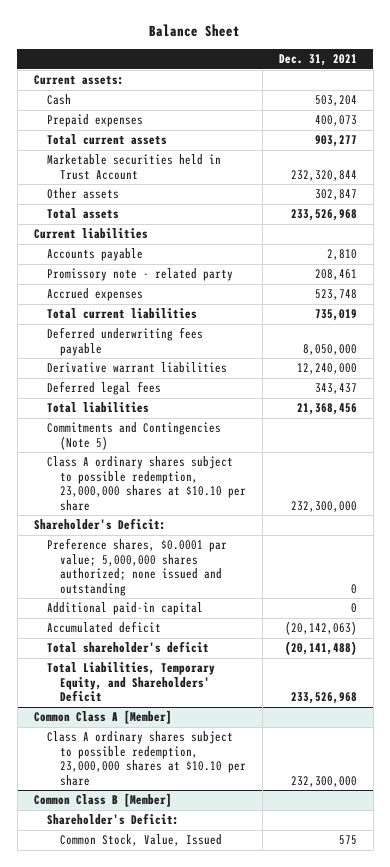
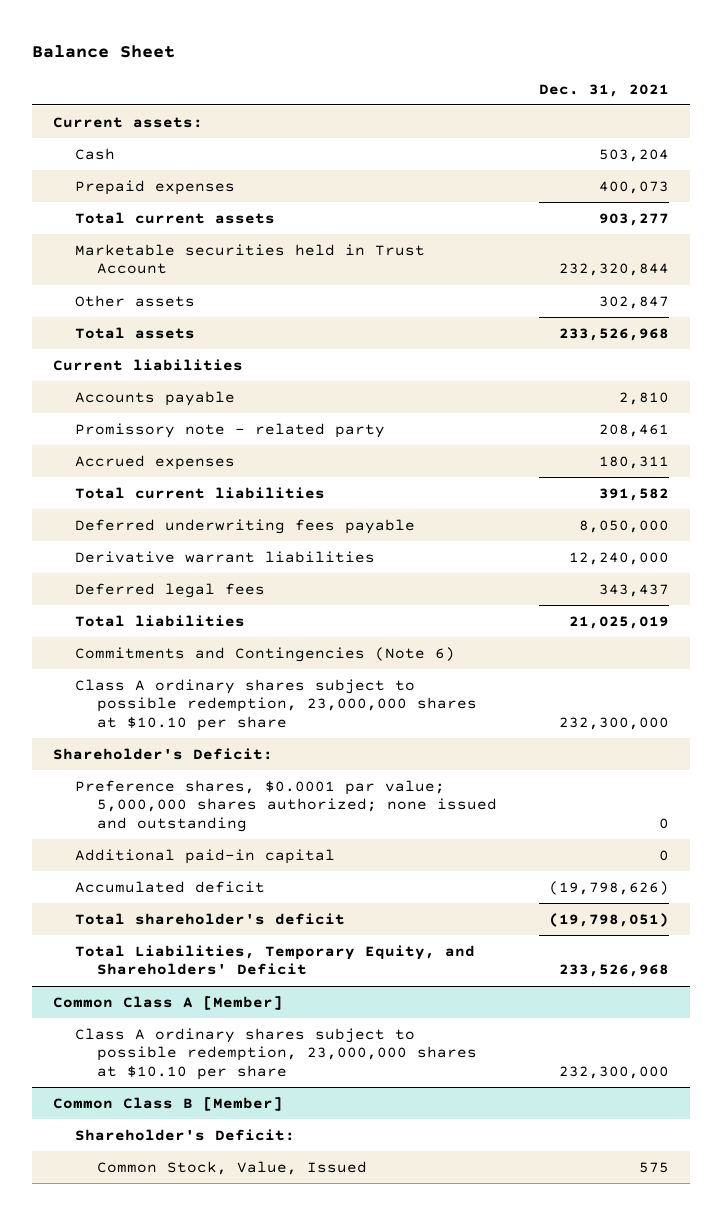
[314,289,357,301] 523,748 -> [598,455,669,469] 180,311
[314,309,357,322] 735,019 -> [598,487,669,501] 391,582
[296,403,357,416] 21,368,456 -> [568,615,669,629] 21,025,019
[46,422,221,450] Commitments and Contingencies (Note 5) -> [74,646,455,662] Commitments and Contingencies (Note 6)
[284,621,357,636] (20,142,063) -> [548,880,669,895] (19,798,626)
[284,641,357,656] (20,141,488) -> [548,912,669,927] (19,798,051)

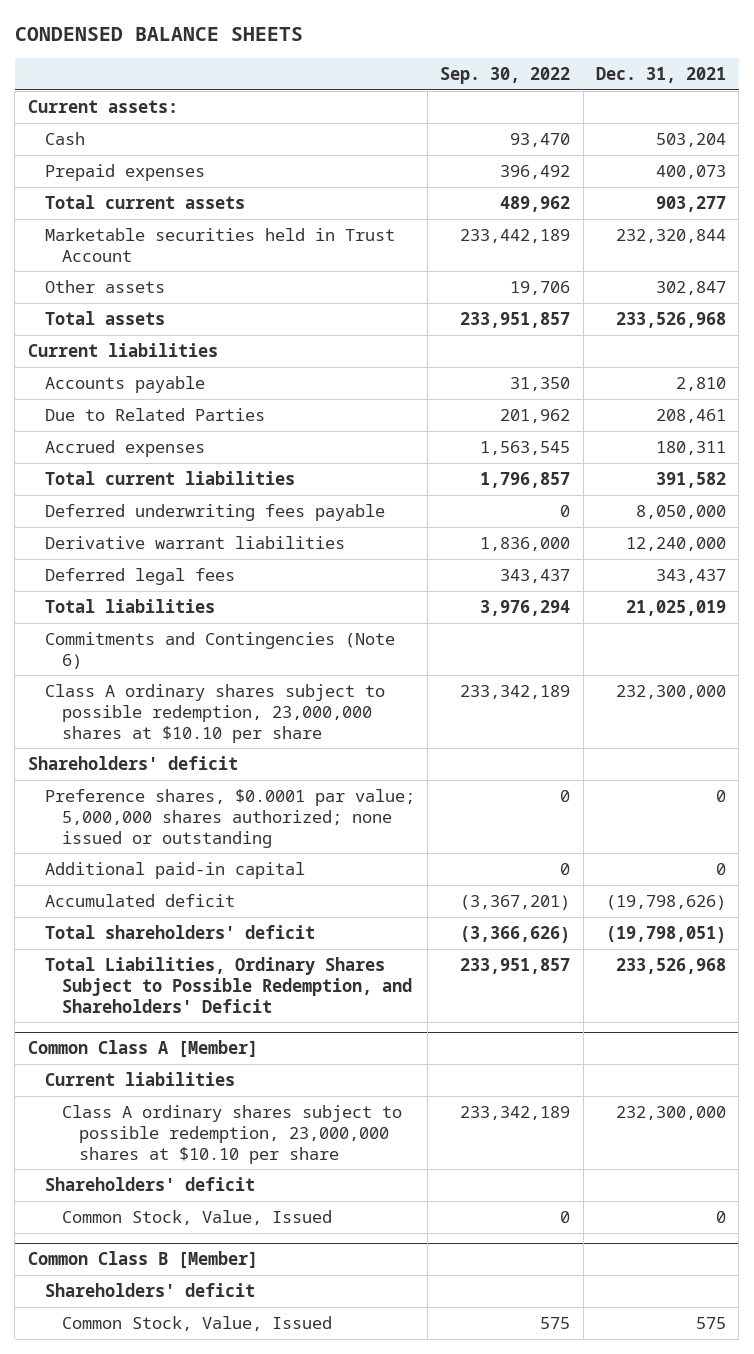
[32,45,176,59] Balance Sheet -> [14,27,303,42] CONDENSED BALANCE SHEETS
none -> [440,67,571,85] Sep. 30, 2022
[74,422,385,438] Promissory note - related party -> [44,407,265,421] Due to Related Parties
[53,747,274,760] Shareholder's Deficit: -> [27,755,238,770] Shareholders' deficit
[74,779,497,833] Preference shares, $0.0001 par value; 5,000,000 shares authorized; none issued and outstanding -> [44,788,415,848] Preference shares, $0.0001 par value; 5,000,000 shares authorized; none issued or outstanding
[74,912,345,925] Total shareholder's deficit -> [44,924,315,939] Total shareholders' deficit
[74,944,475,976] Total Liabilities, Temporary Equity, and Shareholders' Deficit -> [44,956,413,1013] Total Liabilities, Ordinary Shares Subject to Possible Redemption, and Shareholders' Deficit
none -> [44,1071,235,1086] Current liabilities
none -> [44,1176,255,1191] Shareholders' deficit
none -> [62,1209,333,1225] Common Stock, Value, Issued
[74,1128,295,1141] Shareholder's Deficit: -> [44,1282,255,1297] Shareholders' deficit

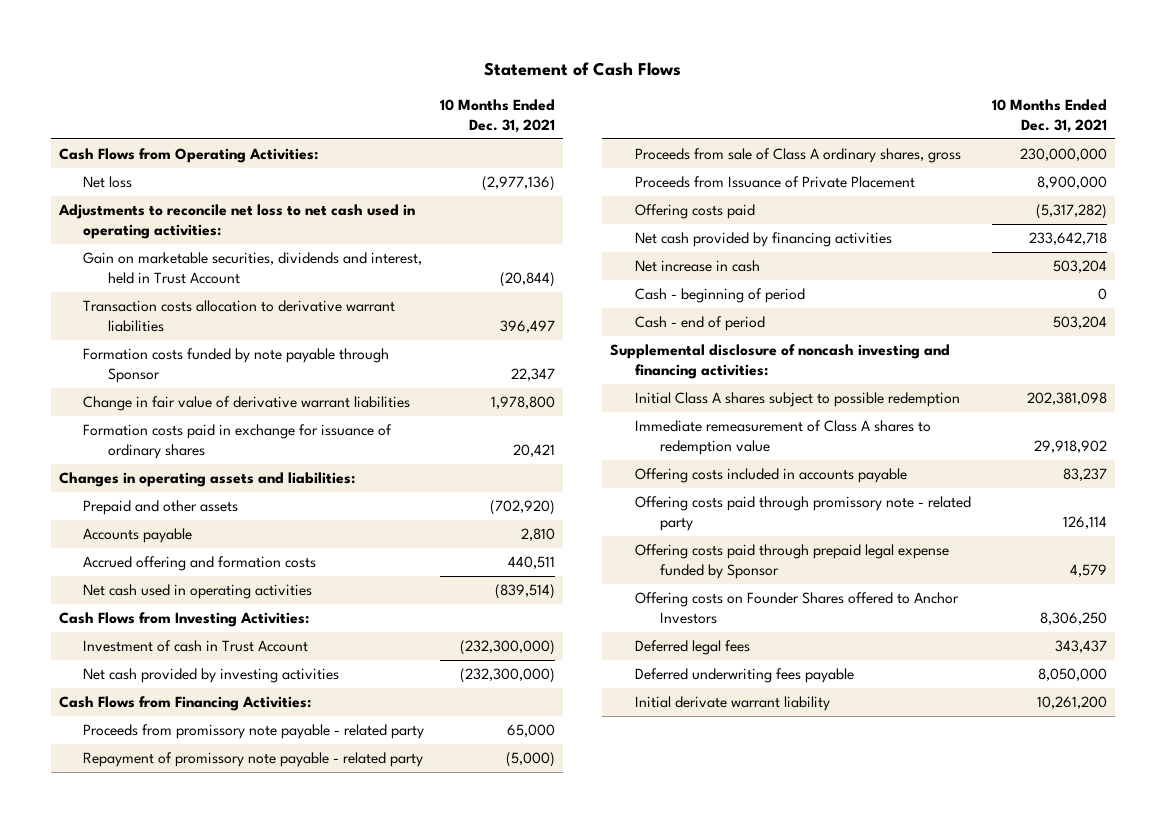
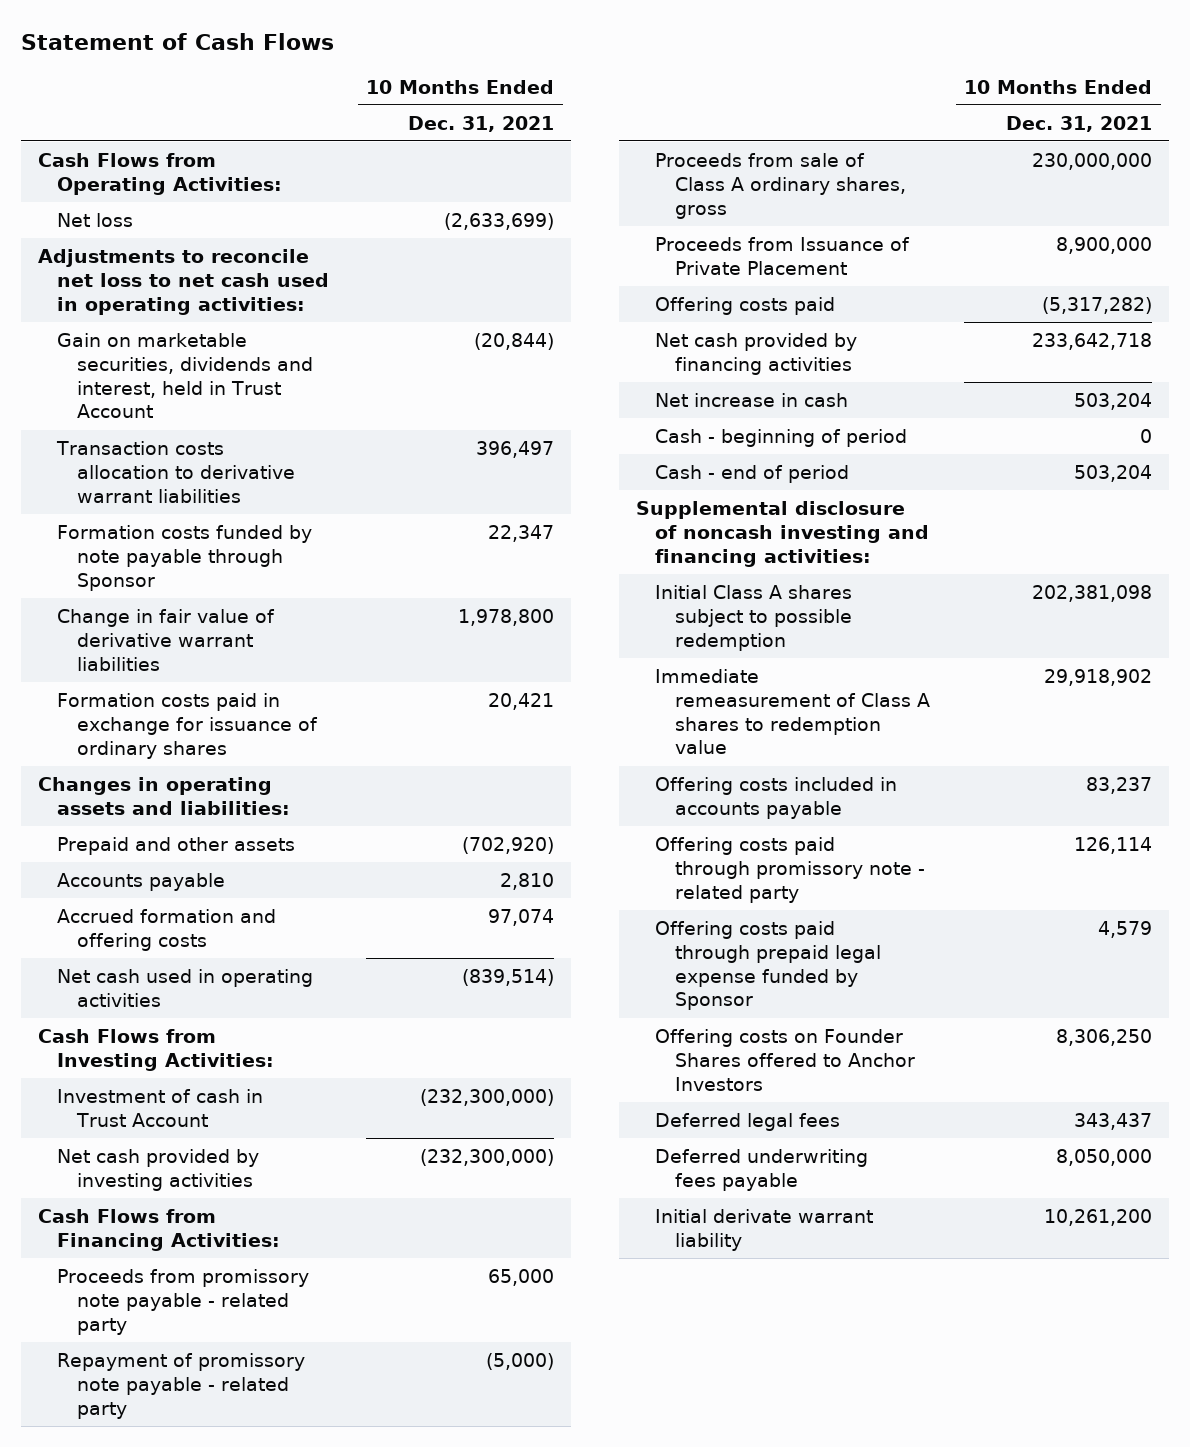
[482,175,556,191] (2,977,136) -> [444,212,555,230] (2,633,699)
[83,555,317,571] Accrued offering and formation costs -> [57,908,277,951] Accrued formation and offering costs
[508,555,556,569] 440,511 -> [488,908,555,926] 97,074

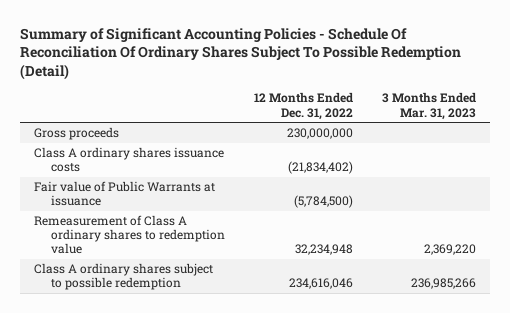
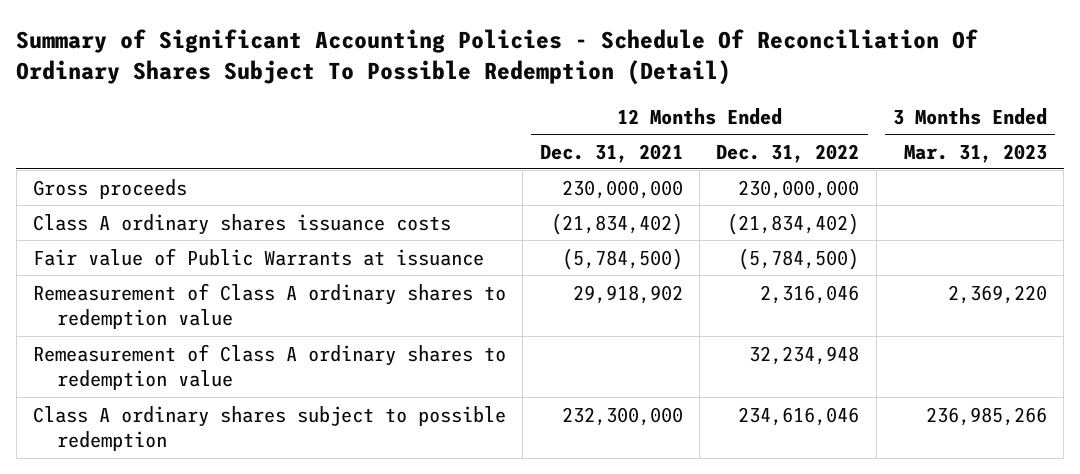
none -> [539,143,683,163] Dec. 31, 2021
[294,244,353,256] 32,234,948 -> [760,284,860,304] 2,316,046
none -> [33,343,507,391] Remeasurement of Class A ordinary shares to redemption value

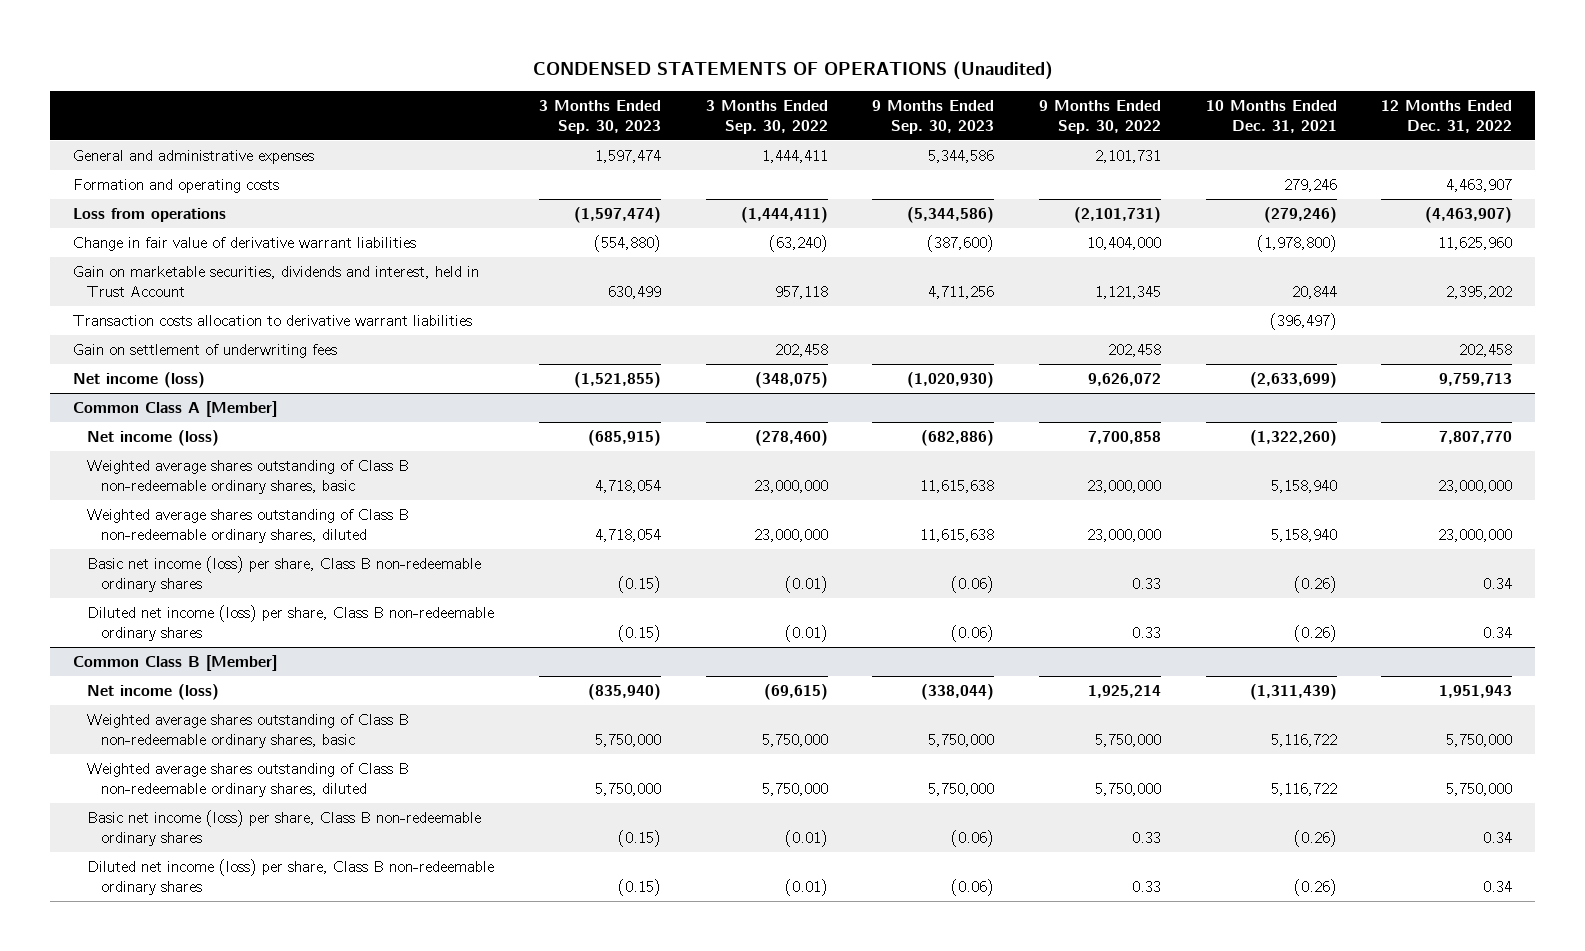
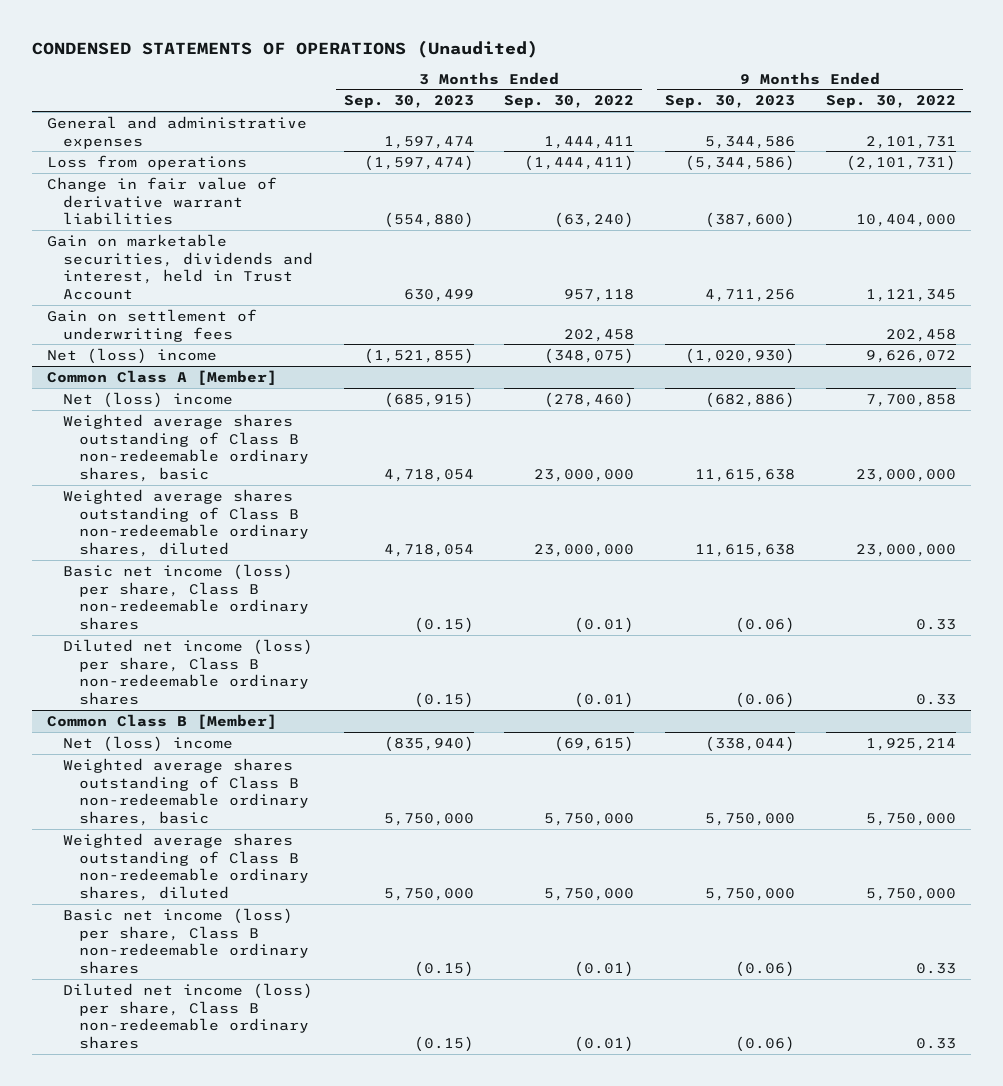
[1205,99,1337,133] 10 Months Ended Dec. 31, 2021 -> none
[1381,99,1513,133] 12 Months Ended Dec. 31, 2022 -> none
[72,178,279,193] Formation and operating costs -> none
[72,314,472,326] Transaction costs allocation to derivative warrant liabilities -> none
[72,371,205,388] Net income (loss) -> [47,347,218,364] Net (loss) income
[87,429,220,446] Net income (loss) -> [63,391,234,408] Net (loss) income
[87,683,220,700] Net income (loss) -> [63,735,234,752] Net (loss) income

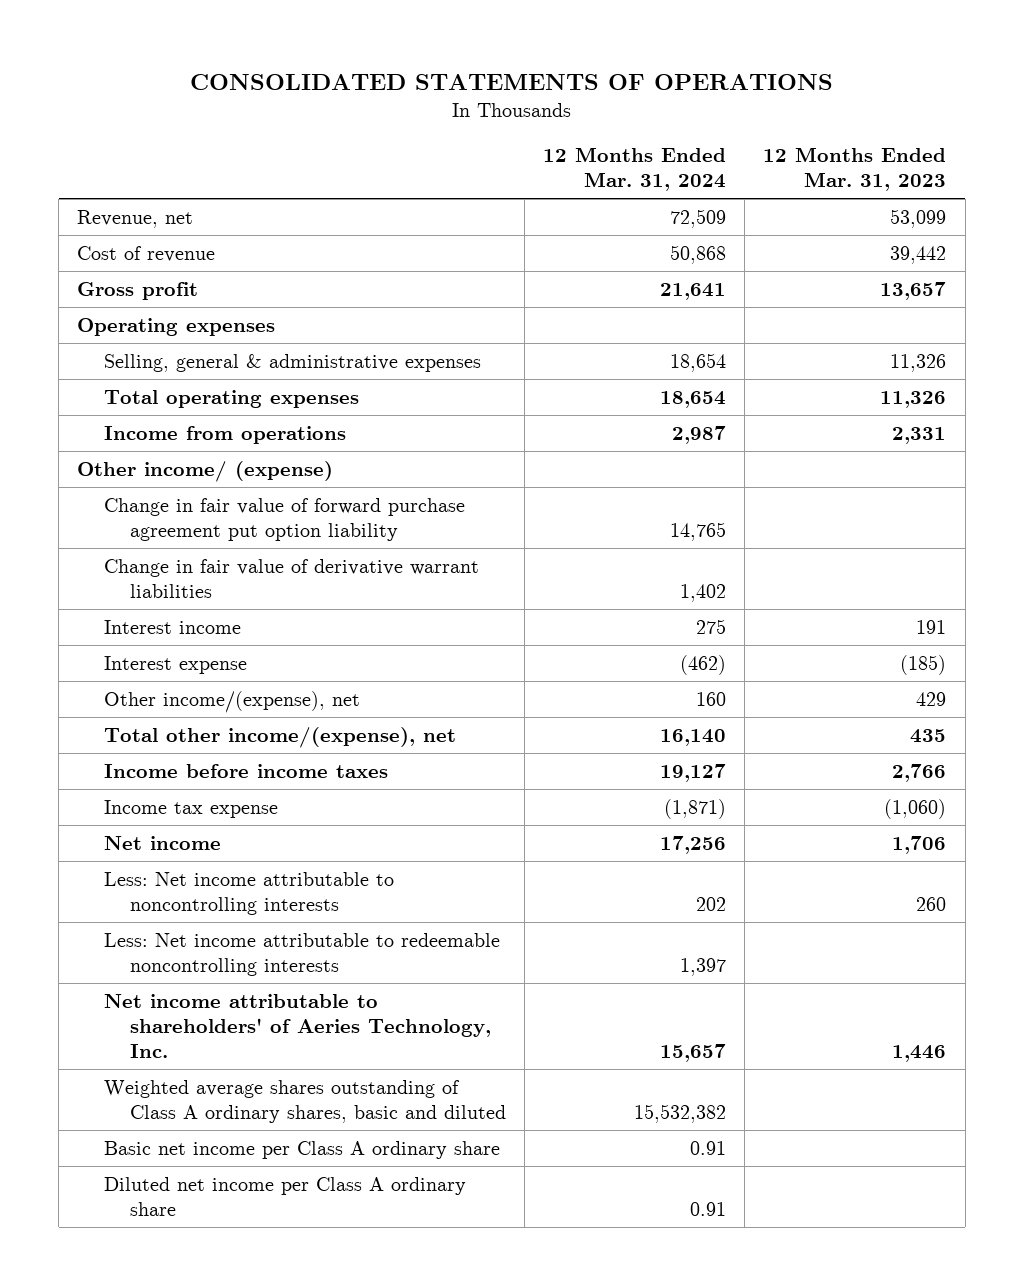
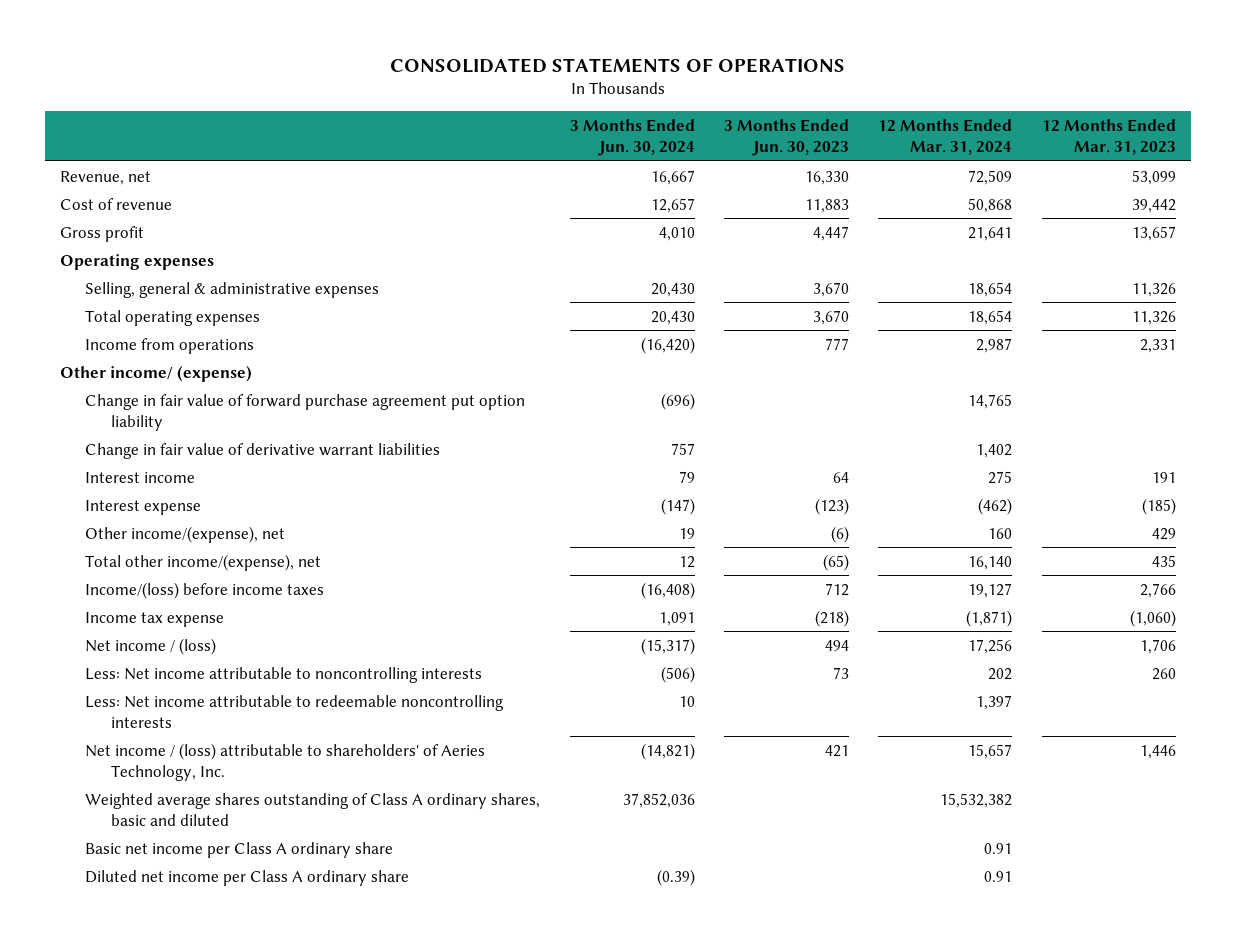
none -> [569,118,695,156] 3 Months Ended Jun. 30, 2024
none -> [724,118,850,156] 3 Months Ended Jun. 30, 2023
[103,764,388,779] Income before income taxes -> [85,581,325,599] Income/(loss) before income taxes
[103,836,221,851] Net income -> [85,637,217,655] Net income / (loss)
[103,994,491,1058] Net income attributable to shareholders' of Aeries Technology, Inc. -> [85,742,486,781] Net income / (loss) attributable to shareholders' of Aeries Technology, Inc.

